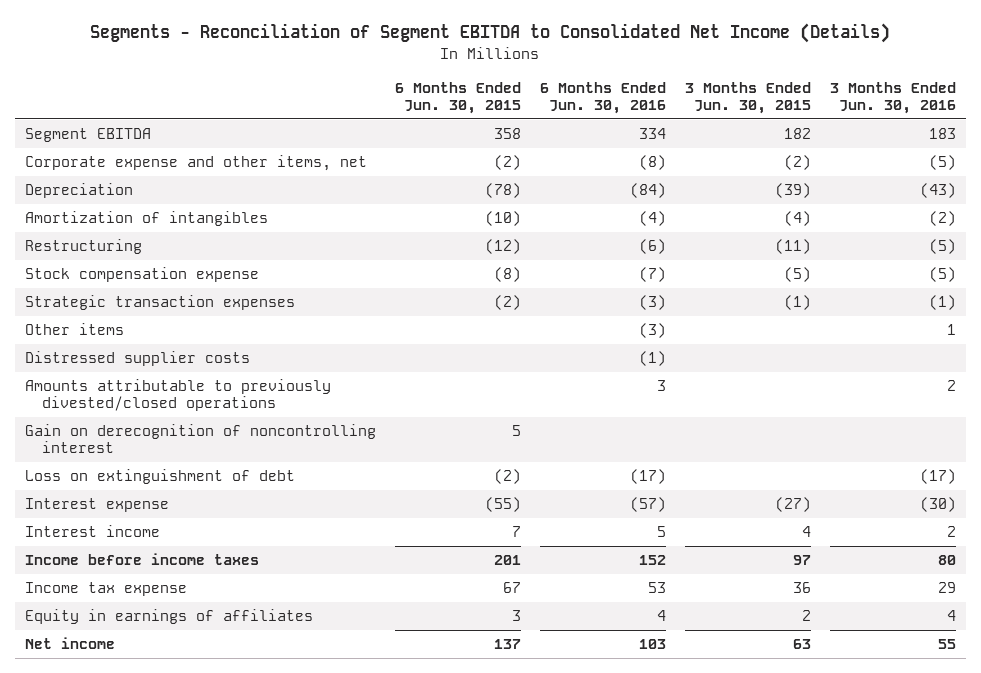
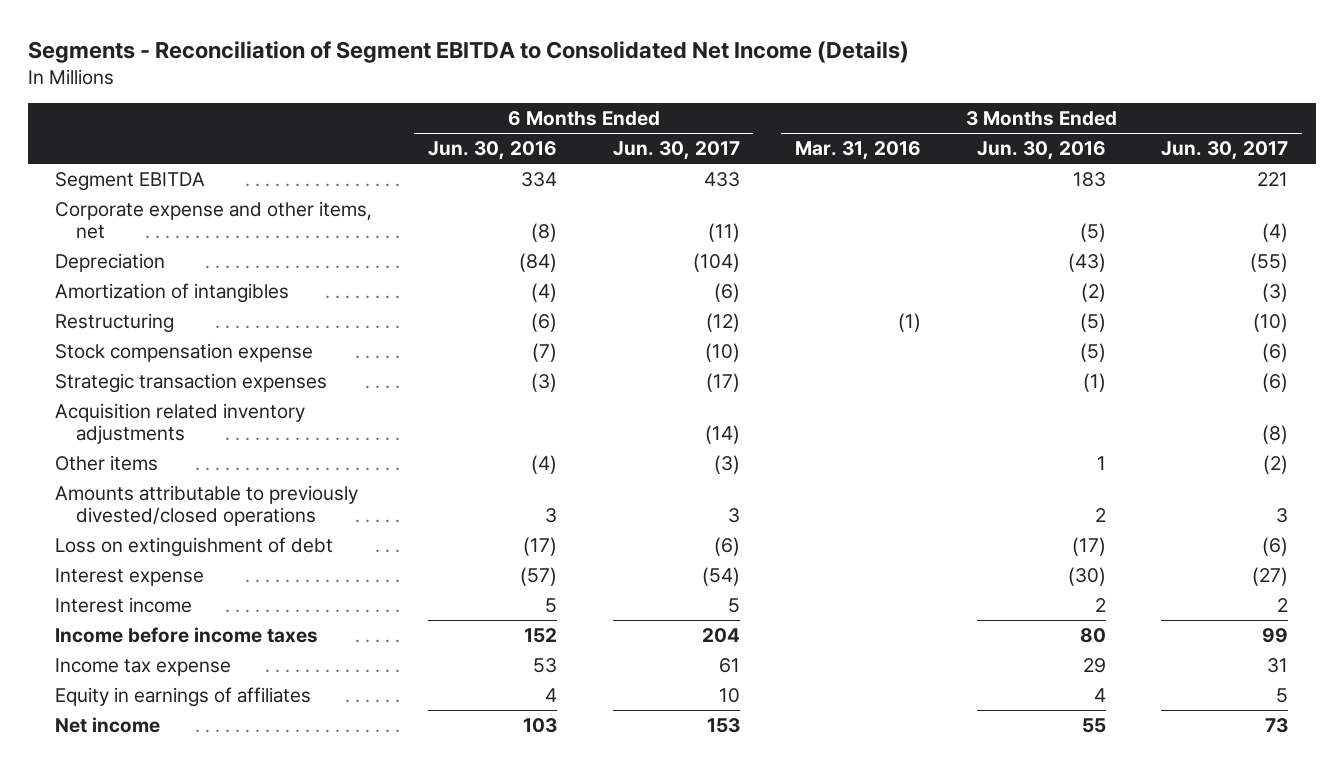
[394,81,521,114] 6 Months Ended Jun. 30, 2015 -> none
[685,81,812,114] 3 Months Ended Jun. 30, 2015 -> none
none -> [612,140,740,160] Jun. 30, 2017
none -> [795,140,922,160] Mar. 31, 2016
none -> [1161,140,1289,160] Jun. 30, 2017
[24,351,250,367] Distressed supplier costs -> none
none -> [55,402,306,445] Acquisition related inventory adjustments
[638,323,666,339] (3) -> [531,454,558,474] (4)
[24,424,376,454] Gain on derecognition of noncontrolling interest -> none

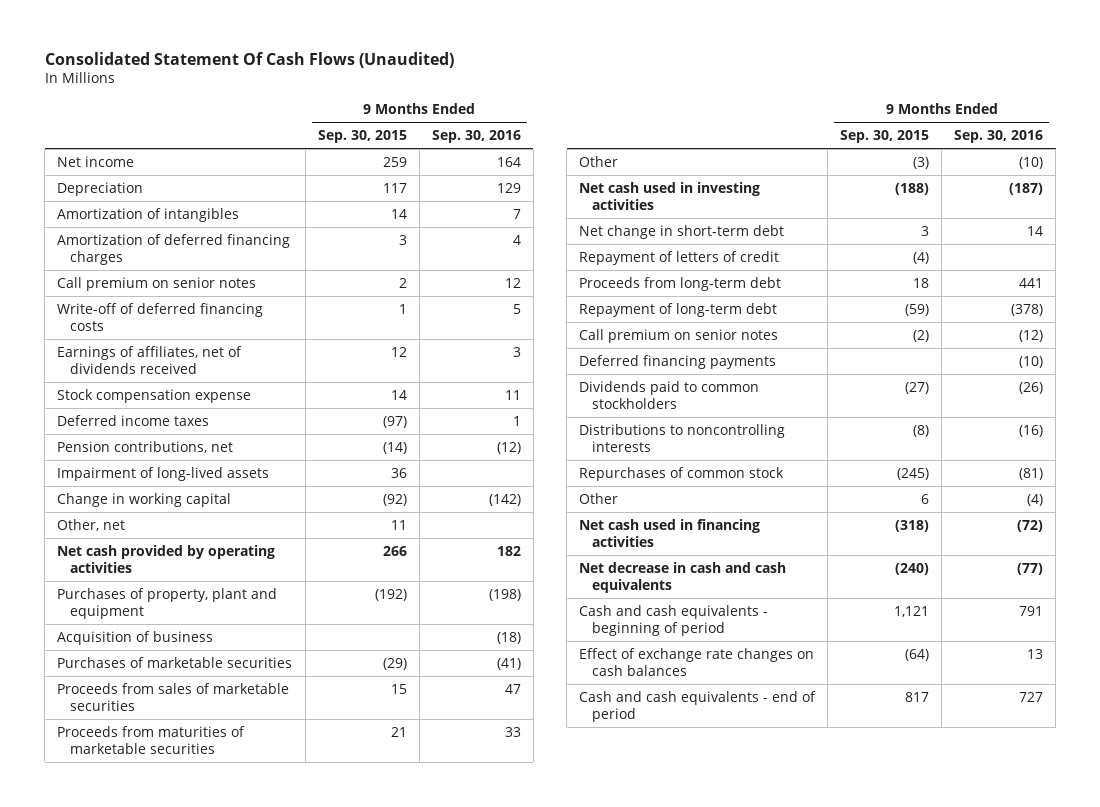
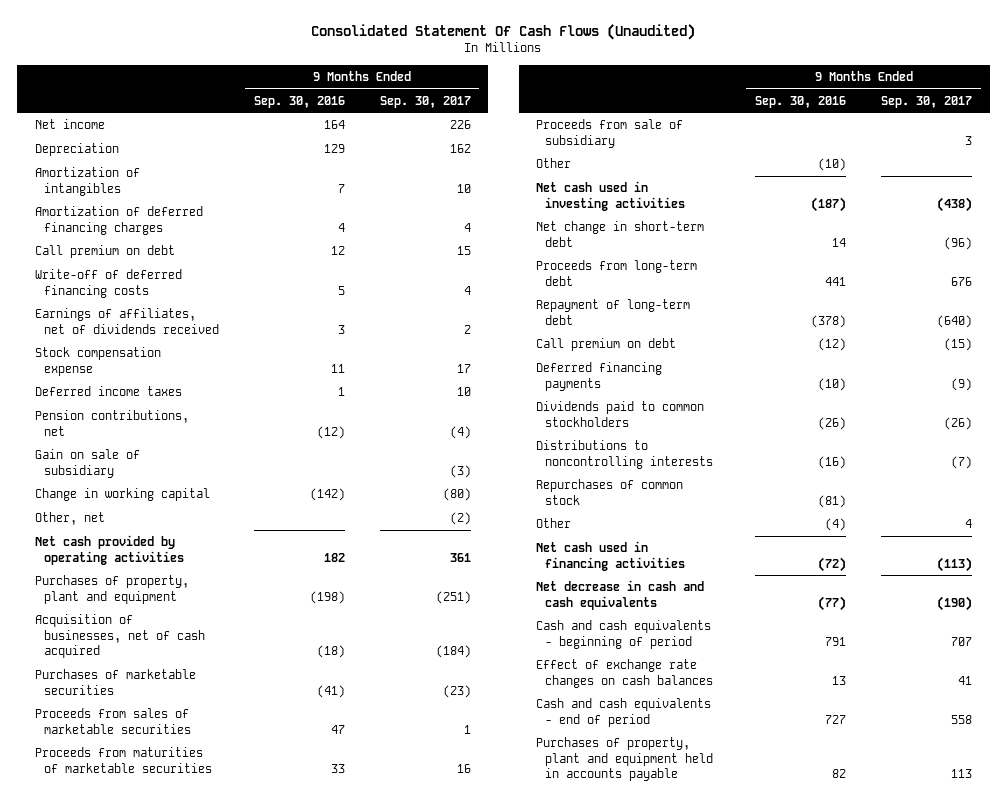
[317,129,407,143] Sep. 30, 2015 -> none
none -> [379,95,471,108] Sep. 30, 2017
[57,276,257,291] Call premium on senior notes -> [34,245,175,259] Call premium on debt
[57,466,270,481] Impairment of long-lived assets -> none
none -> [34,449,140,478] Gain on sale of subsidiary
[57,630,214,645] Acquisition of business -> [34,614,205,658] Acquisition of businesses, net of cash acquired
none -> [535,119,683,148] Proceeds from sale of subsidiary
[579,250,780,265] Repayment of letters of credit -> none
[579,328,779,343] Call premium on senior notes -> [535,338,676,352] Call premium on debt
none -> [535,737,714,781] Purchases of property, plant and equipment held in accounts payable

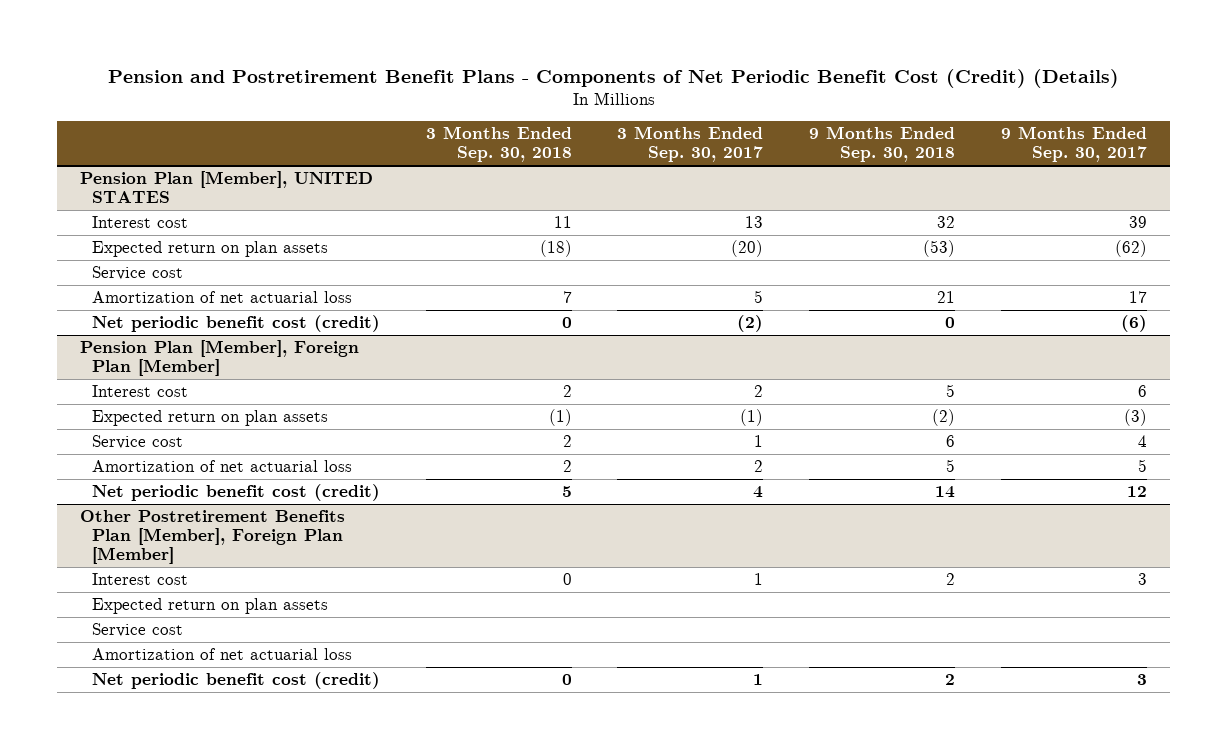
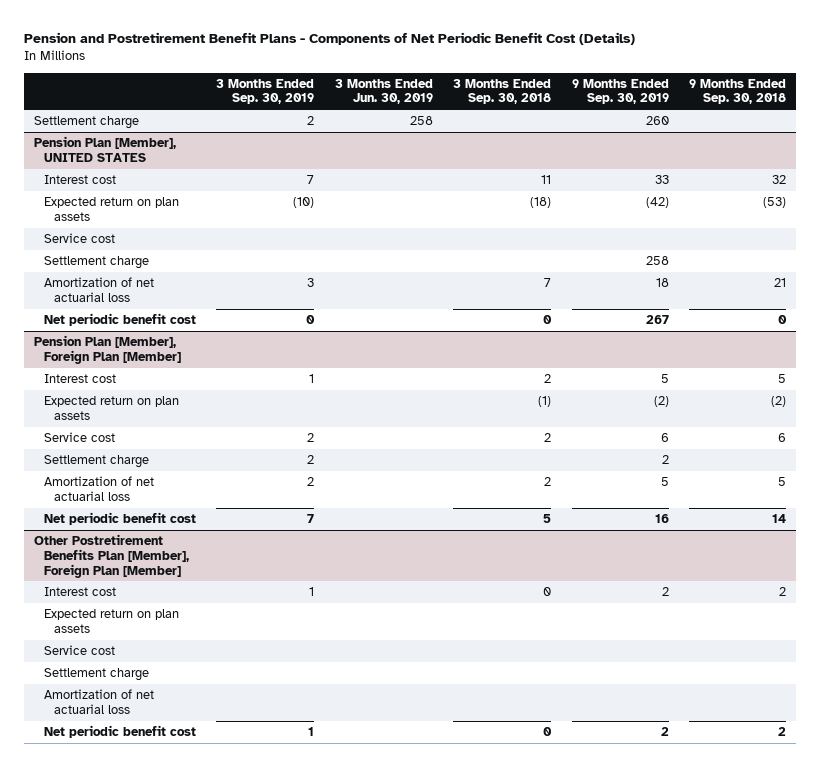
[107,68,1119,88] Pension and Postretirement Benefit Plans - Components of Net Periodic Benefit Cost (Credit) (Details) -> [24,32,636,46] Pension and Postretirement Benefit Plans - Components of Net Periodic Benefit Cost (Details)
[617,126,764,163] 3 Months Ended Sep. 30, 2017 -> none
[1001,126,1148,163] 9 Months Ended Sep. 30, 2017 -> none
none -> [216,78,315,105] 3 Months Ended Sep. 30, 2019
none -> [334,78,433,105] 3 Months Ended Jun. 30, 2019
none -> [571,78,669,105] 9 Months Ended Sep. 30, 2019
none -> [34,116,140,130] Settlement charge
none -> [43,256,149,270] Settlement charge
[91,315,380,333] Net periodic benefit cost (credit) -> [43,313,196,327] Net periodic benefit cost
none -> [43,455,149,469] Settlement charge
[91,484,380,502] Net periodic benefit cost (credit) -> [43,512,196,526] Net periodic benefit cost
none -> [43,668,149,682] Settlement charge
[91,672,380,690] Net periodic benefit cost (credit) -> [43,725,196,739] Net periodic benefit cost

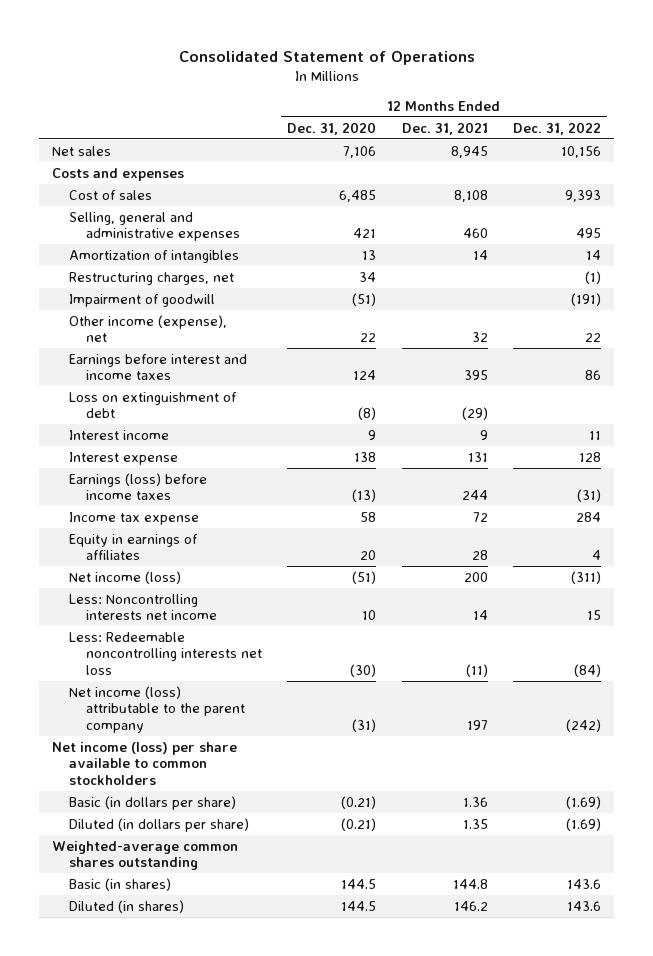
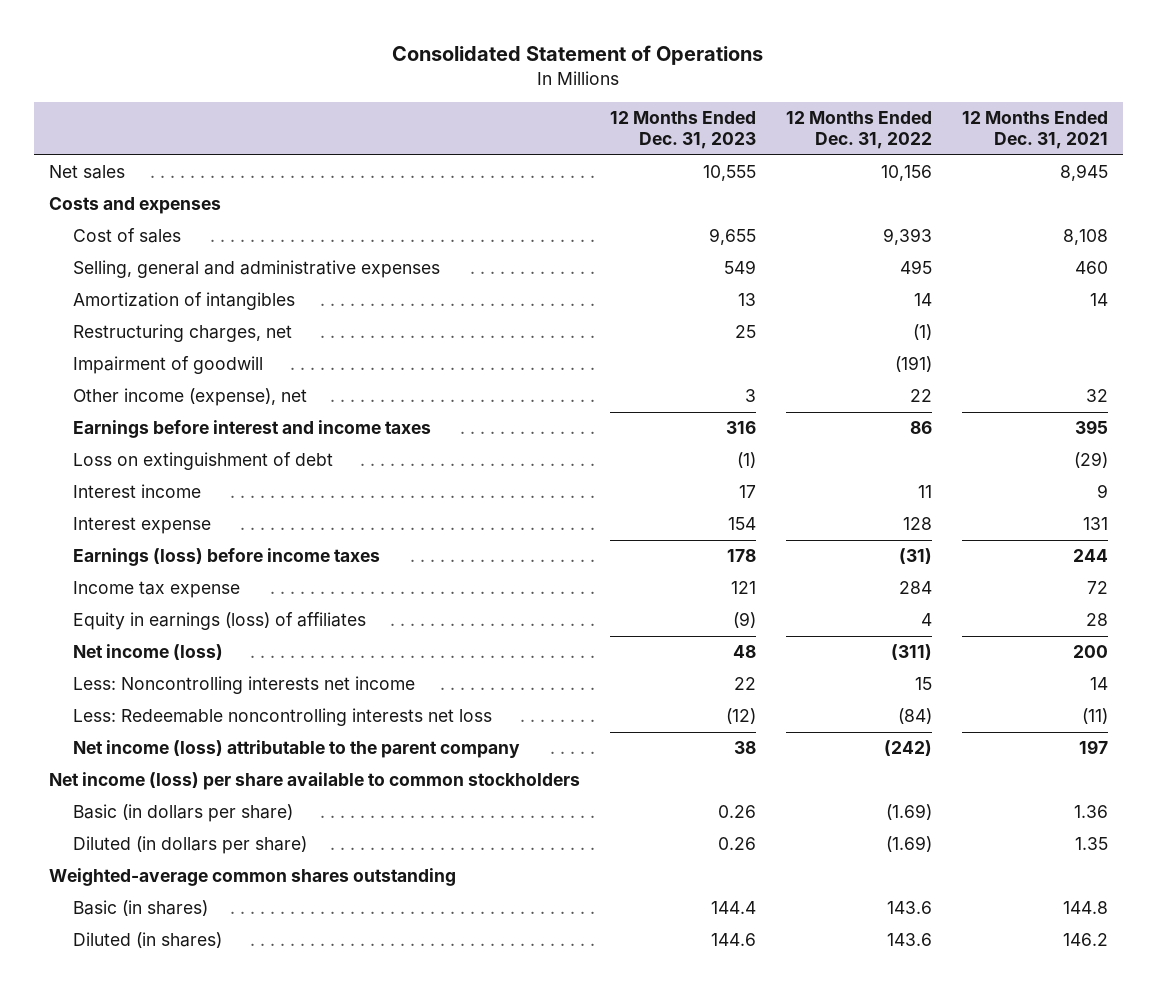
[287,121,377,135] Dec. 31, 2020 -> none
none -> [609,111,756,150] 12 Months Ended Dec. 31, 2023
[69,533,199,561] Equity in earnings of affiliates -> [73,612,367,631] Equity in earnings (loss) of affiliates

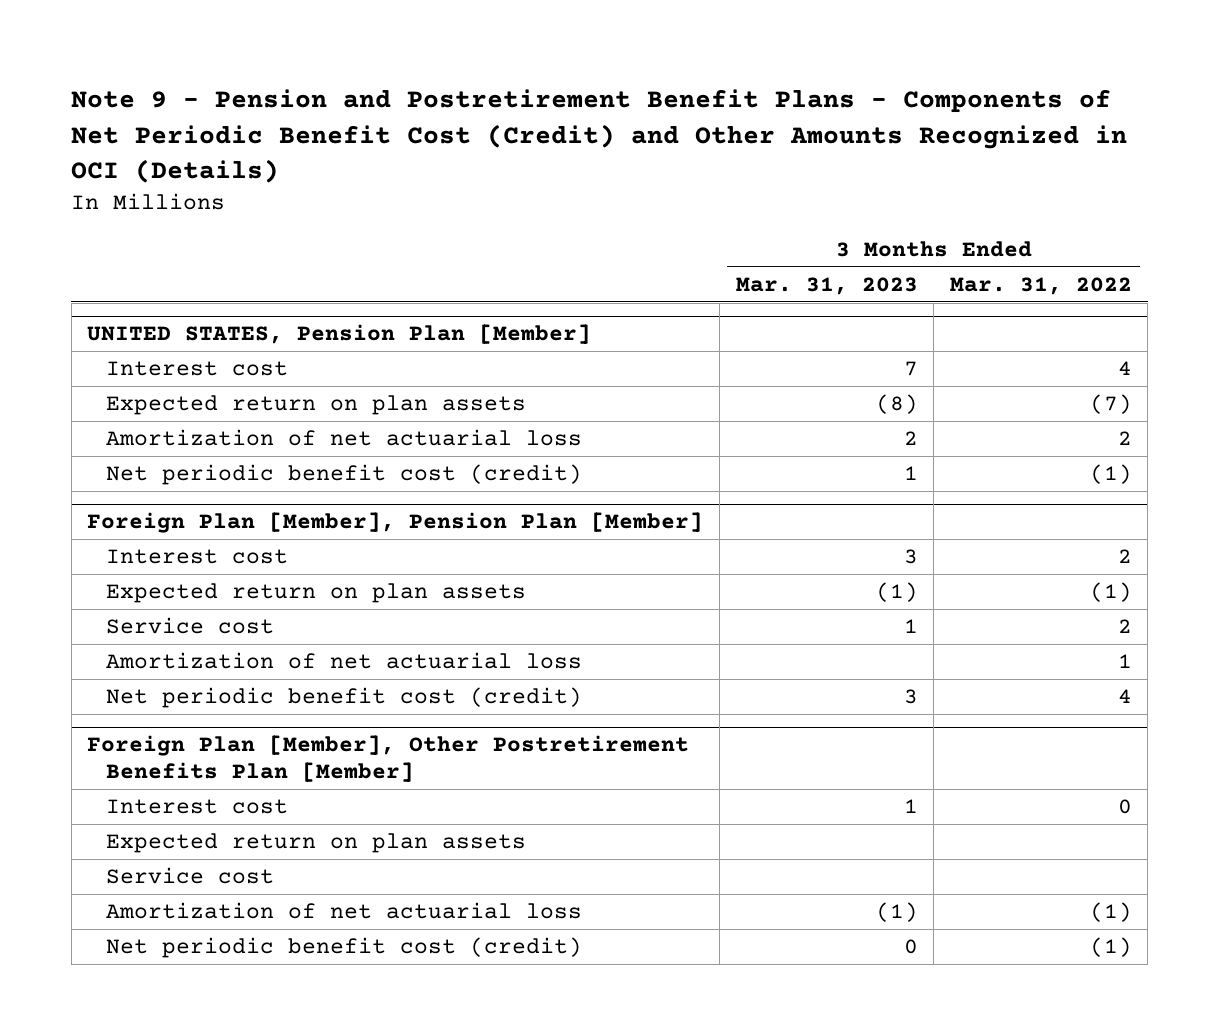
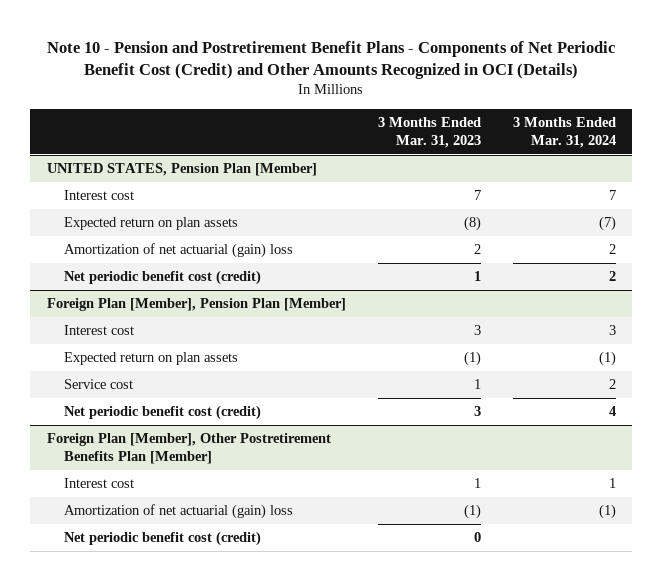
[71,88,1128,184] Note 9 - Pension and Postretirement Benefit Plans - Components of Net Periodic Benefit Cost (Credit) and Other Amounts Recognized in OCI (Details) -> [47,40,616,79] Note 10 - Pension and Postretirement Benefit Plans - Components of Net Periodic Benefit Cost (Credit) and Other Amounts Recognized in OCI (Details)
[949,276,1132,295] Mar. 31, 2022 -> none
none -> [512,116,616,148] 3 Months Ended Mar. 31, 2024
[106,428,583,446] Amortization of net actuarial loss -> [63,243,293,259] Amortization of net actuarial (gain) loss
[106,651,583,669] Amortization of net actuarial loss -> none
[106,832,527,853] Expected return on plan assets -> none
[106,866,275,884] Service cost -> none
[106,901,583,919] Amortization of net actuarial loss -> [63,504,293,520] Amortization of net actuarial (gain) loss

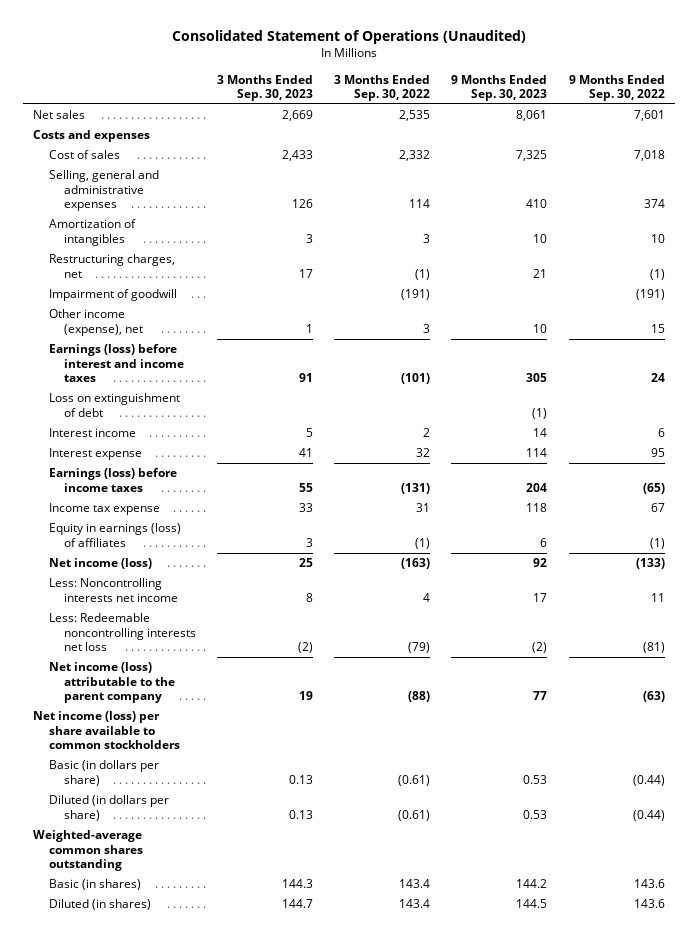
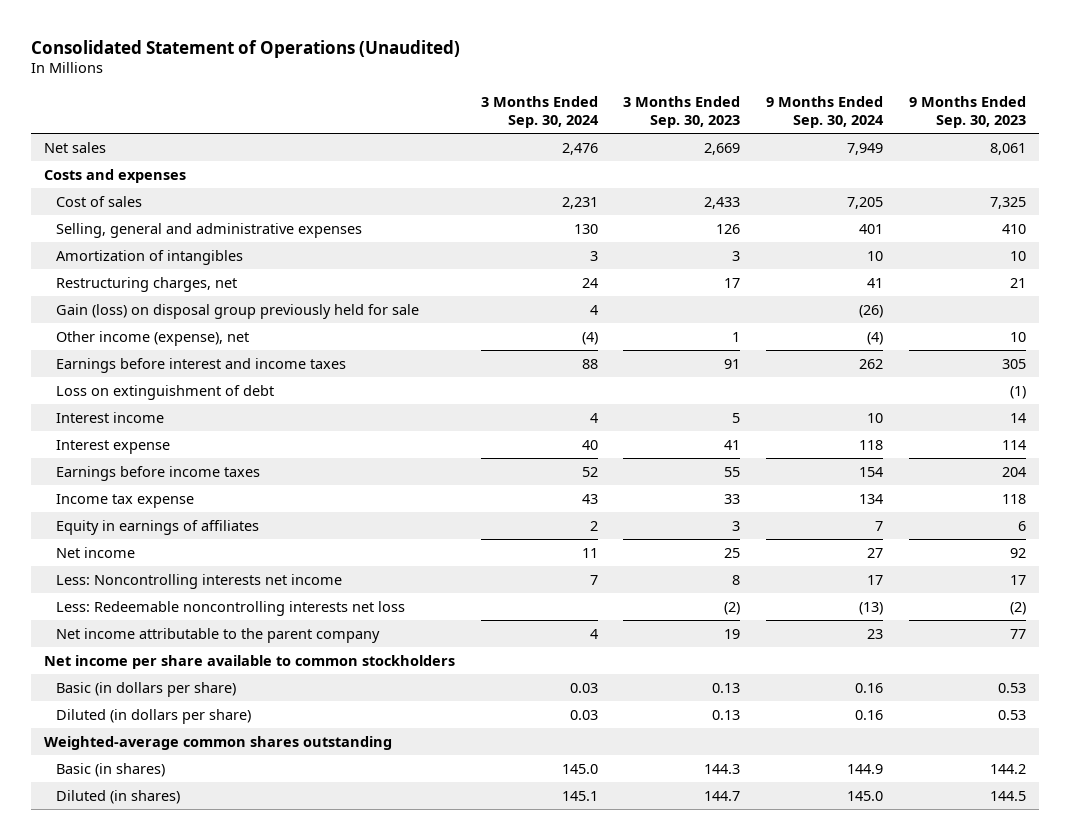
[334,74,431,102] 3 Months Ended Sep. 30, 2022 -> none
[568,74,665,102] 9 Months Ended Sep. 30, 2022 -> none
none -> [480,95,599,129] 3 Months Ended Sep. 30, 2024
none -> [766,95,885,129] 9 Months Ended Sep. 30, 2024
[48,289,177,302] Impairment of goodwill -> none
none -> [55,303,419,319] Gain (loss) on disposal group previously held for sale
[48,344,184,383] Earnings (loss) before interest and income taxes -> [55,357,346,373] Earnings before interest and income taxes
[48,468,177,492] Earnings (loss) before income taxes -> [55,465,260,481] Earnings before income taxes
[48,523,181,547] Equity in earnings (loss) of affiliates -> [55,519,259,535] Equity in earnings of affiliates
[48,558,152,570] Net income (loss) -> [55,546,135,558] Net income
[48,662,175,704] Net income (loss) attributable to the parent company -> [55,627,380,643] Net income attributable to the parent company
[33,711,180,750] Net income (loss) per share available to common stockholders -> [43,654,455,669] Net income per share available to common stockholders

